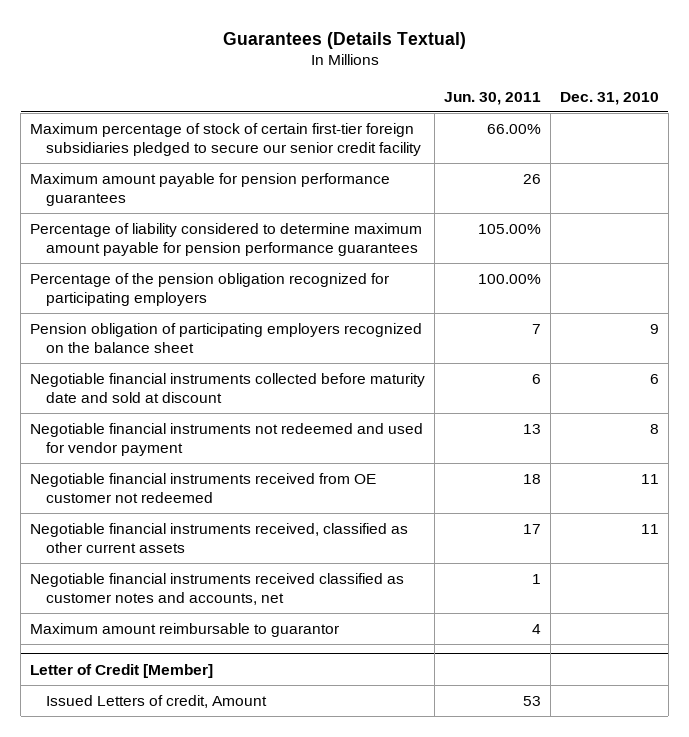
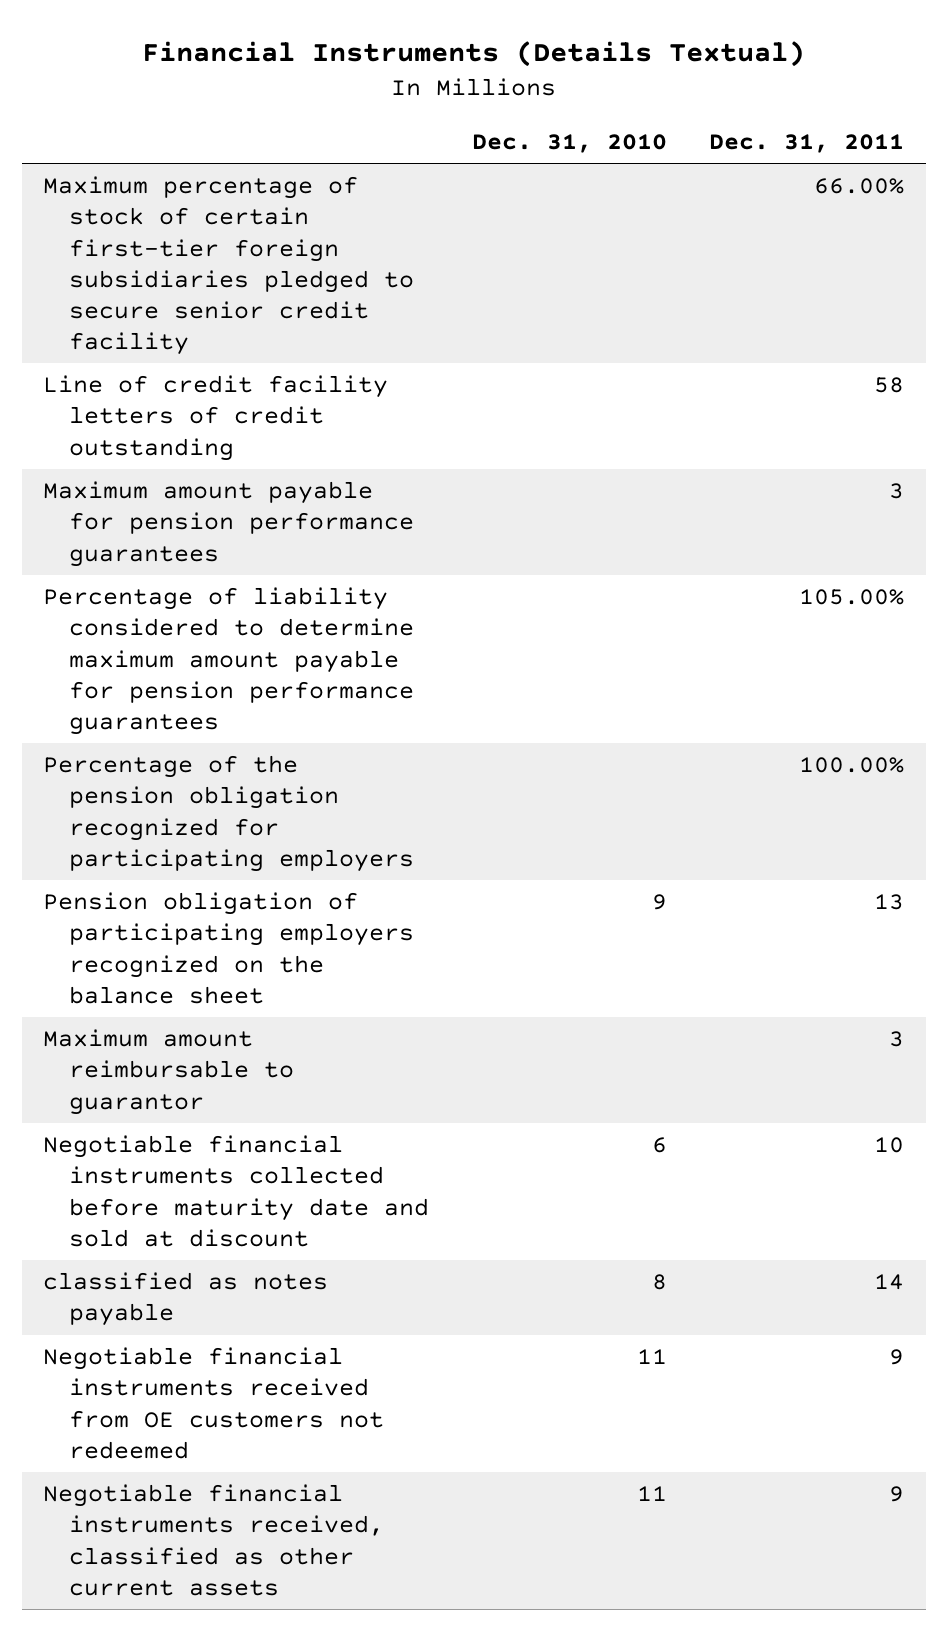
[222,31,466,49] Guarantees (Details Textual) -> [141,40,805,67] Financial Instruments (Details Textual)
[444,91,542,105] Jun. 30, 2011 -> none
none -> [709,133,905,153] Dec. 31, 2011
[30,122,421,157] Maximum percentage of stock of certain first-tier foreign subsidiaries pledged to secure our senior credit facility -> [43,176,415,356] Maximum percentage of stock of certain first-tier foreign subsidiaries pledged to secure senior credit facility
none -> [43,375,389,461] Line of credit facility letters of credit outstanding
[30,622,340,637] Maximum amount reimbursable to guarantor -> [43,1029,295,1115] Maximum amount reimbursable to guarantor
[30,422,424,457] Negotiable financial instruments not redeemed and used for vendor payment -> [43,1272,329,1327] classified as notes payable
[30,472,377,504] Negotiable financial instruments received from OE customer not redeemed -> [43,1347,385,1459] Negotiable financial instruments received from OE customers not redeemed
[30,572,405,606] Negotiable financial instruments received classified as customer notes and accounts, net -> none
[30,663,214,678] Letter of Credit [Member] -> none
[45,694,267,708] Issued Letters of credit, Amount -> none

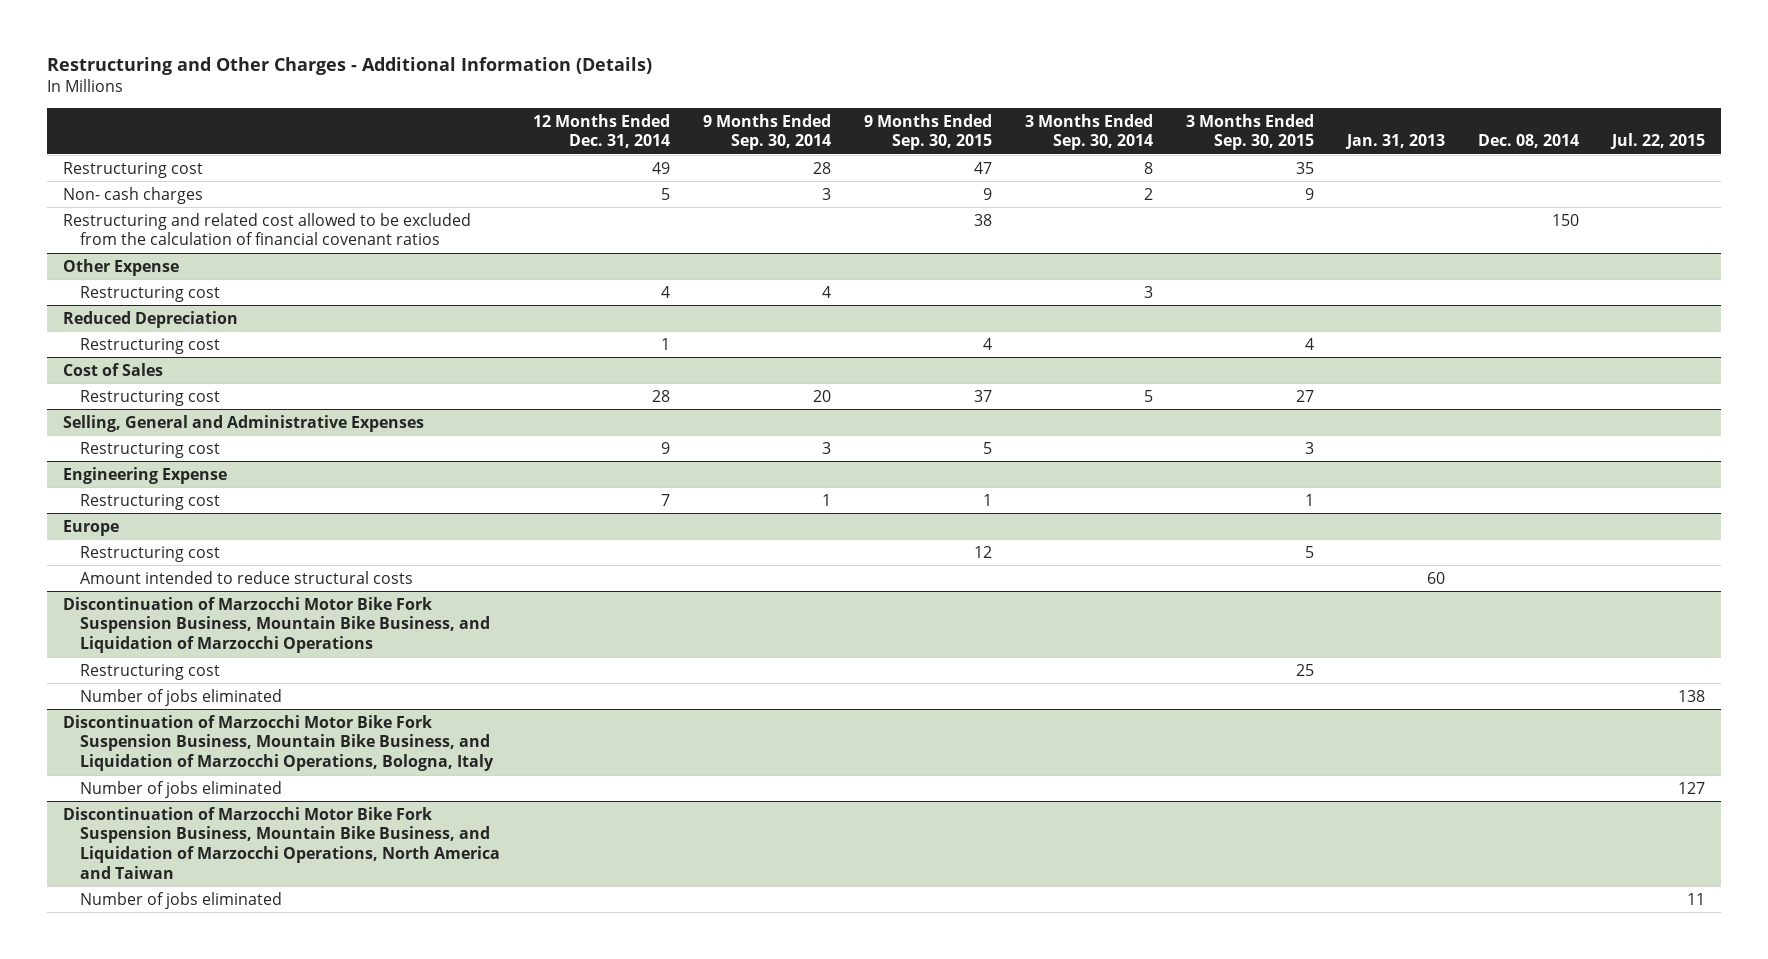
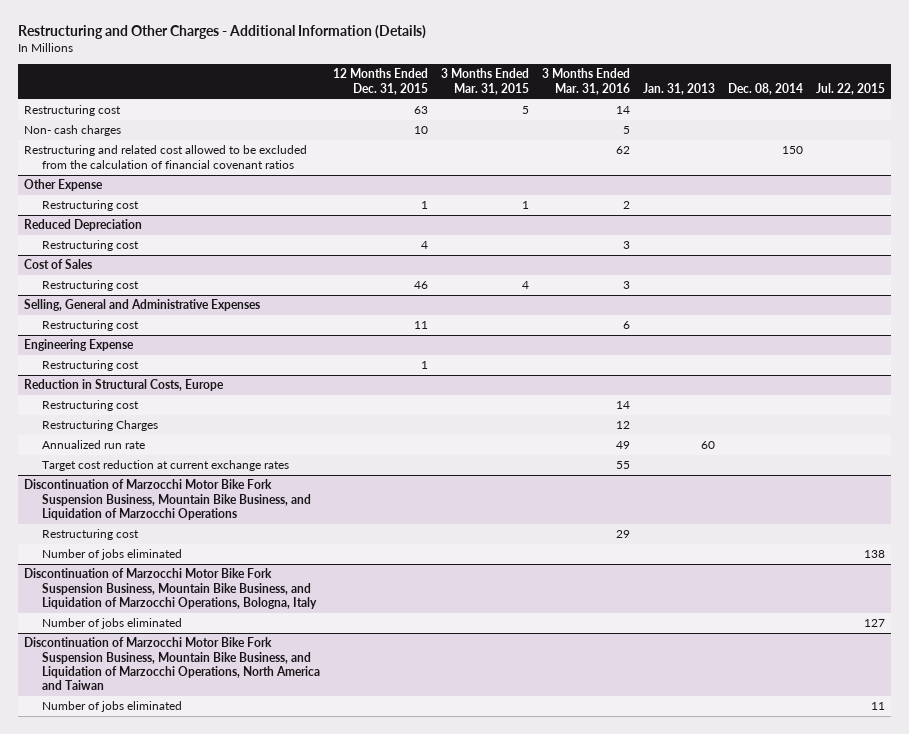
[533,113,671,149] 12 Months Ended Dec. 31, 2014 -> none
[703,113,832,151] 9 Months Ended Sep. 30, 2014 -> none
[864,113,993,151] 9 Months Ended Sep. 30, 2015 -> none
[1025,113,1154,151] 3 Months Ended Sep. 30, 2014 -> none
[1186,113,1315,151] 3 Months Ended Sep. 30, 2015 -> none
none -> [333,68,429,95] 12 Months Ended Dec. 31, 2015
none -> [440,68,529,95] 3 Months Ended Mar. 31, 2015
none -> [541,68,630,95] 3 Months Ended Mar. 31, 2016
[63,519,120,536] Europe -> [24,379,225,392] Reduction in Structural Costs, Europe
[80,570,414,584] Amount intended to reduce structural costs -> none
none -> [42,420,159,432] Restructuring Charges
none -> [42,440,146,450] Annualized run rate
none -> [42,460,290,472] Target cost reduction at current exchange rates

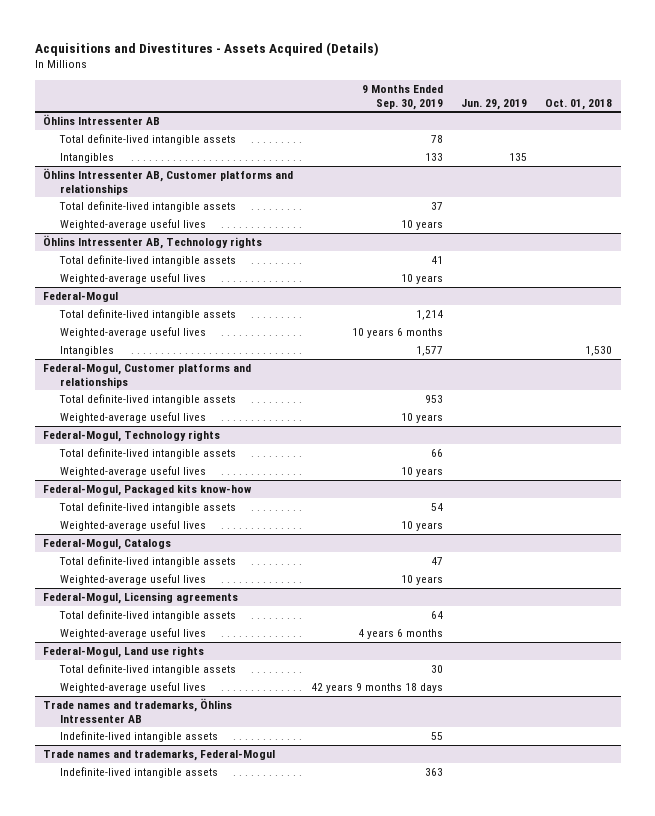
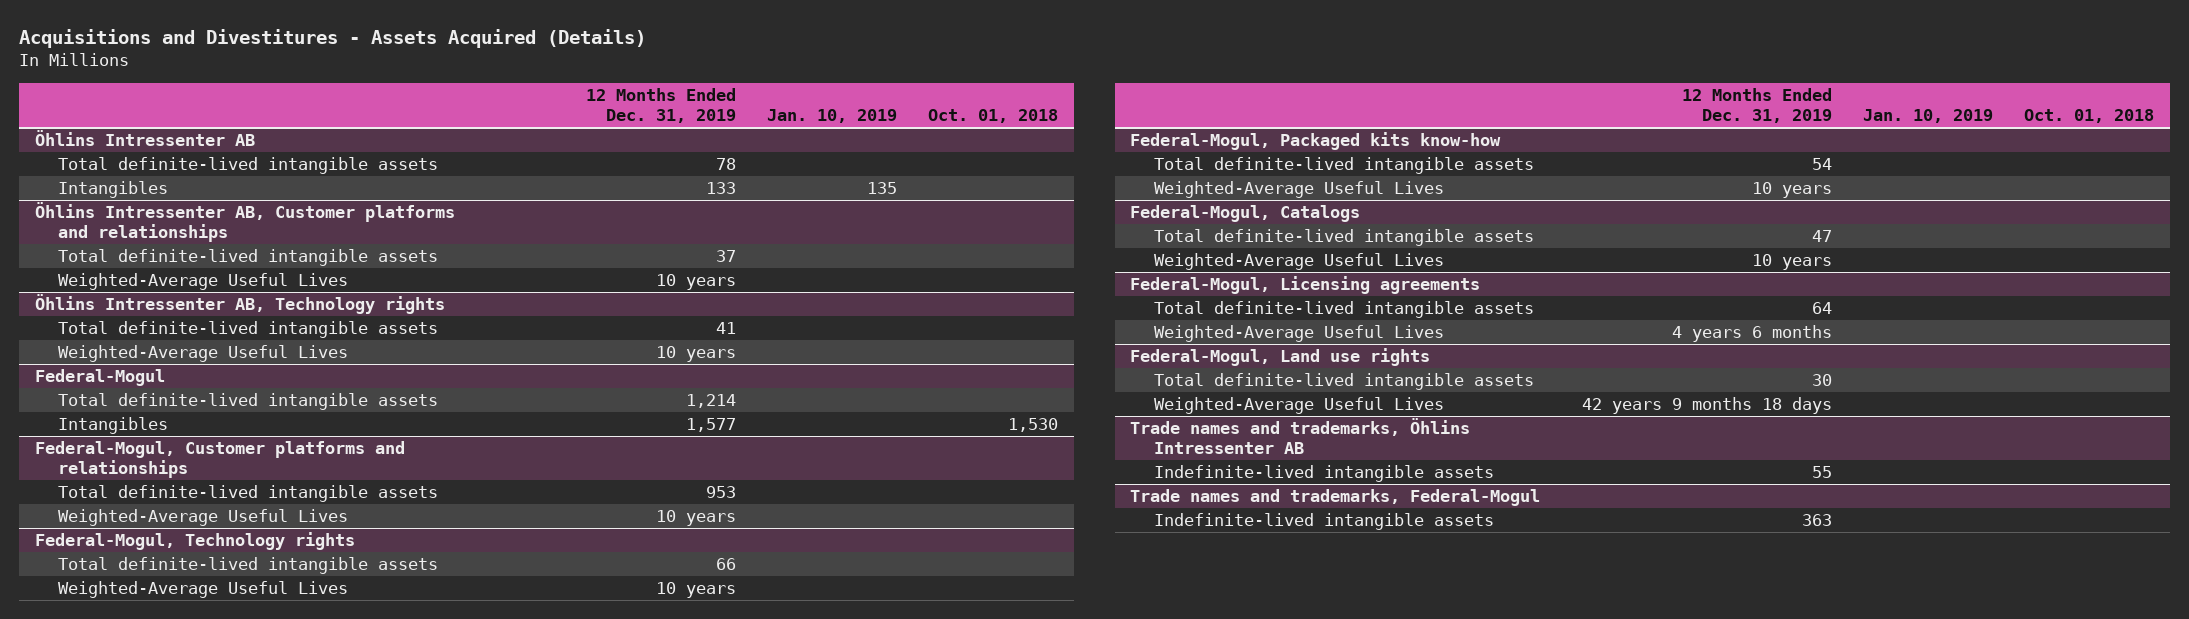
[362,84,444,110] 9 Months Ended Sep. 30, 2019 -> none
[461,98,528,110] Jun. 29, 2019 -> none
none -> [585,87,736,124] 12 Months Ended Dec. 31, 2019
none -> [767,109,898,124] Jan. 10, 2019
[60,218,207,230] Weighted-average useful lives -> [58,273,349,291] Weighted-Average Useful Lives
[60,272,207,284] Weighted-average useful lives -> [58,345,349,363] Weighted-Average Useful Lives
[60,326,207,338] Weighted-average useful lives -> none
[60,411,207,423] Weighted-average useful lives -> [58,509,349,527] Weighted-Average Useful Lives
[60,465,207,477] Weighted-average useful lives -> [58,581,349,599] Weighted-Average Useful Lives
[60,519,207,531] Weighted-average useful lives -> [1153,181,1444,199] Weighted-Average Useful Lives
[60,573,207,585] Weighted-average useful lives -> [1153,253,1444,271] Weighted-Average Useful Lives
[60,627,207,639] Weighted-average useful lives -> [1153,325,1444,343] Weighted-Average Useful Lives
[60,681,207,693] Weighted-average useful lives -> [1153,397,1444,415] Weighted-Average Useful Lives

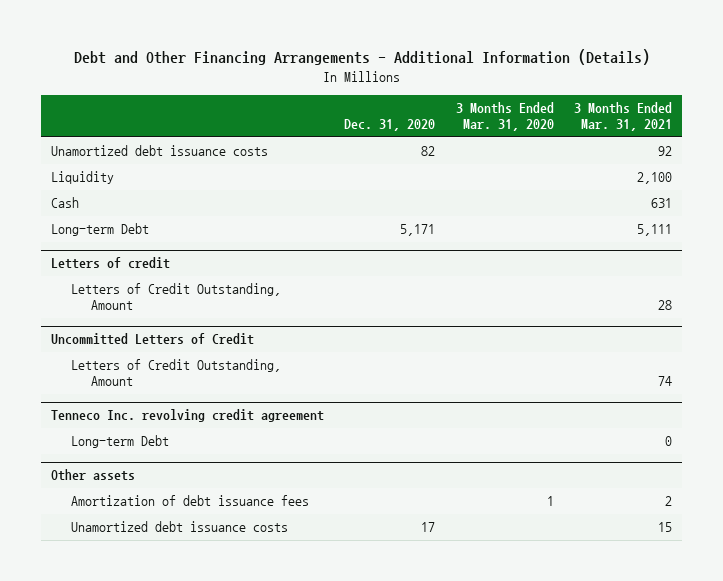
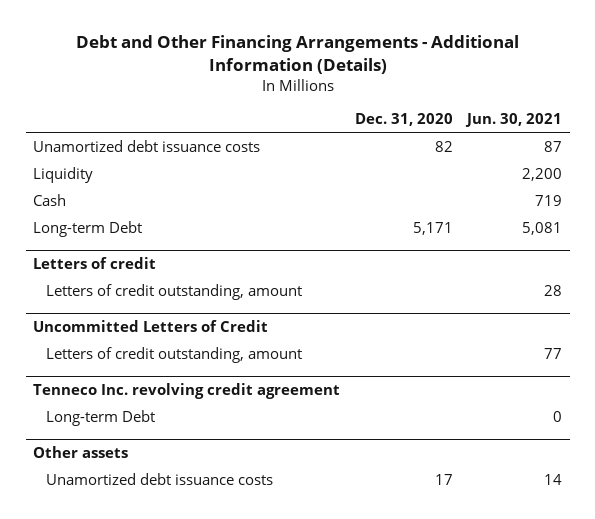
[455,102,554,132] 3 Months Ended Mar. 31, 2020 -> none
[573,102,672,132] 3 Months Ended Mar. 31, 2021 -> none
none -> [465,113,563,128] Jun. 30, 2021
[70,283,281,311] Letters of Credit Outstanding, Amount -> [45,283,302,300] Letters of credit outstanding, amount
[70,359,281,387] Letters of Credit Outstanding, Amount -> [45,346,302,363] Letters of credit outstanding, amount
[70,495,309,507] Amortization of debt issuance fees -> none

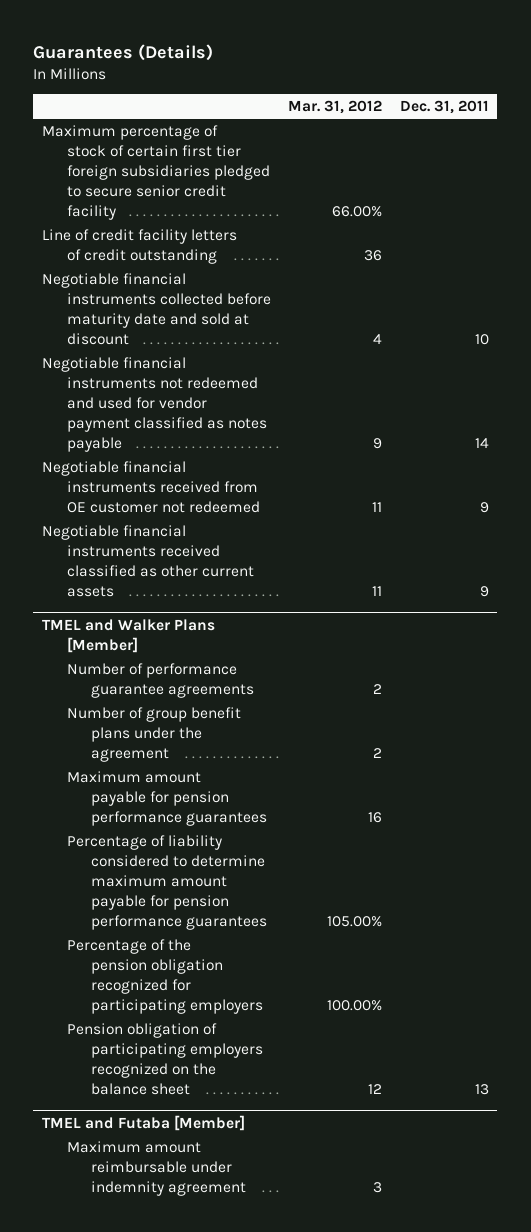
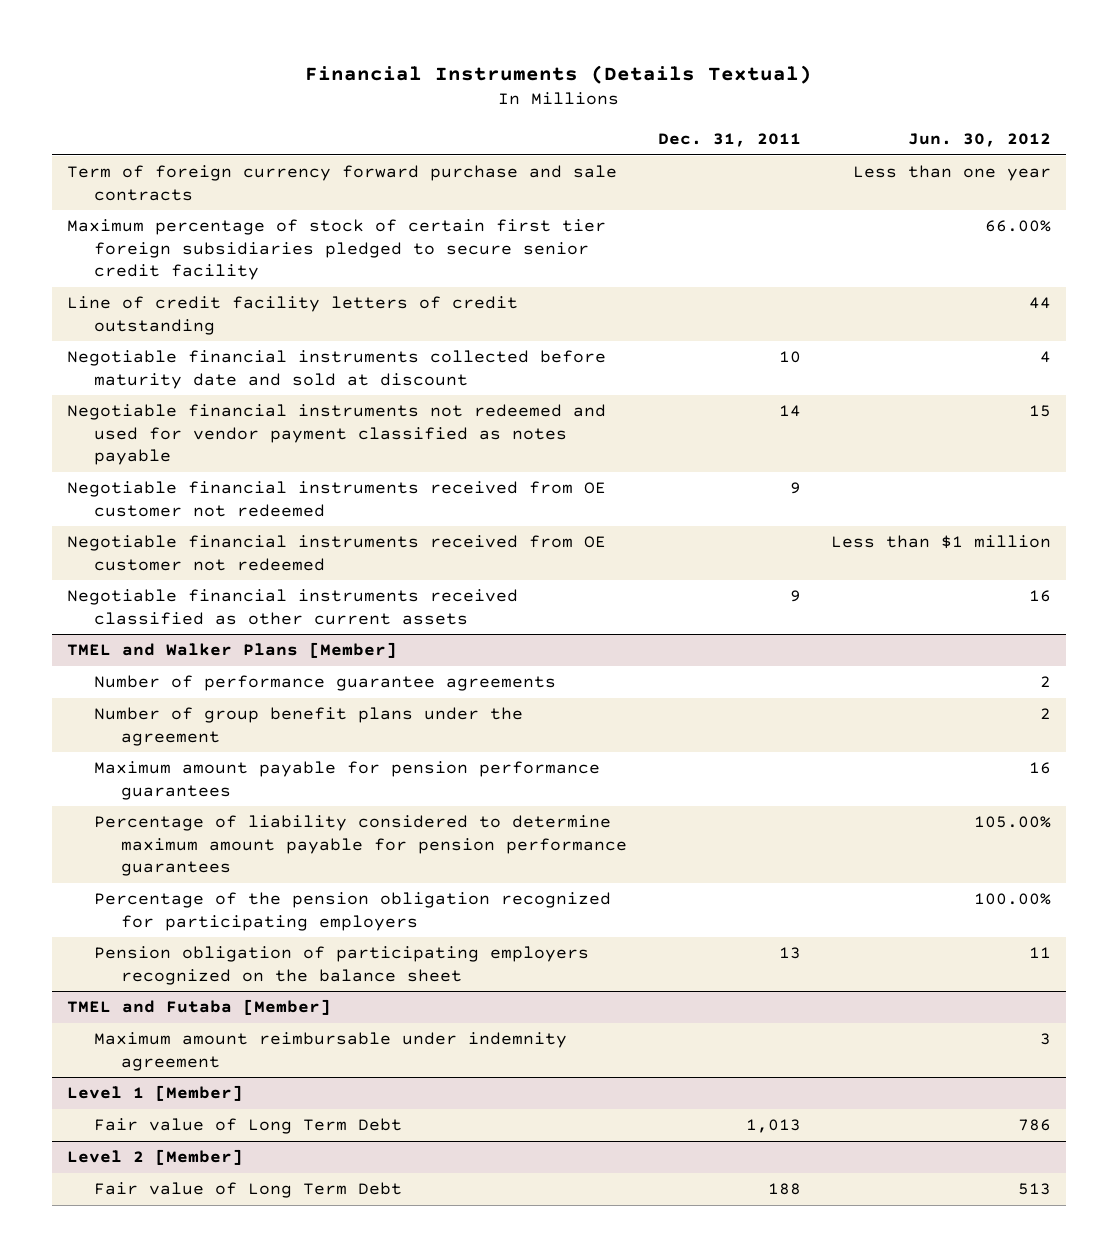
[33,43,214,61] Guarantees (Details) -> [305,65,813,85] Financial Instruments (Details Textual)
[288,100,383,115] Mar. 31, 2012 -> none
none -> [908,132,1052,147] Jun. 30, 2012
none -> [67,165,618,201] Term of foreign currency forward purchase and sale contracts
none -> [67,535,607,571] Negotiable financial instruments received from OE customer not redeemed
none -> [67,1085,244,1102] Level 1 [Member]
none -> [94,1118,403,1135] Fair value of Long Term Debt
none -> [67,1149,244,1166] Level 2 [Member]
none -> [94,1182,403,1199] Fair value of Long Term Debt

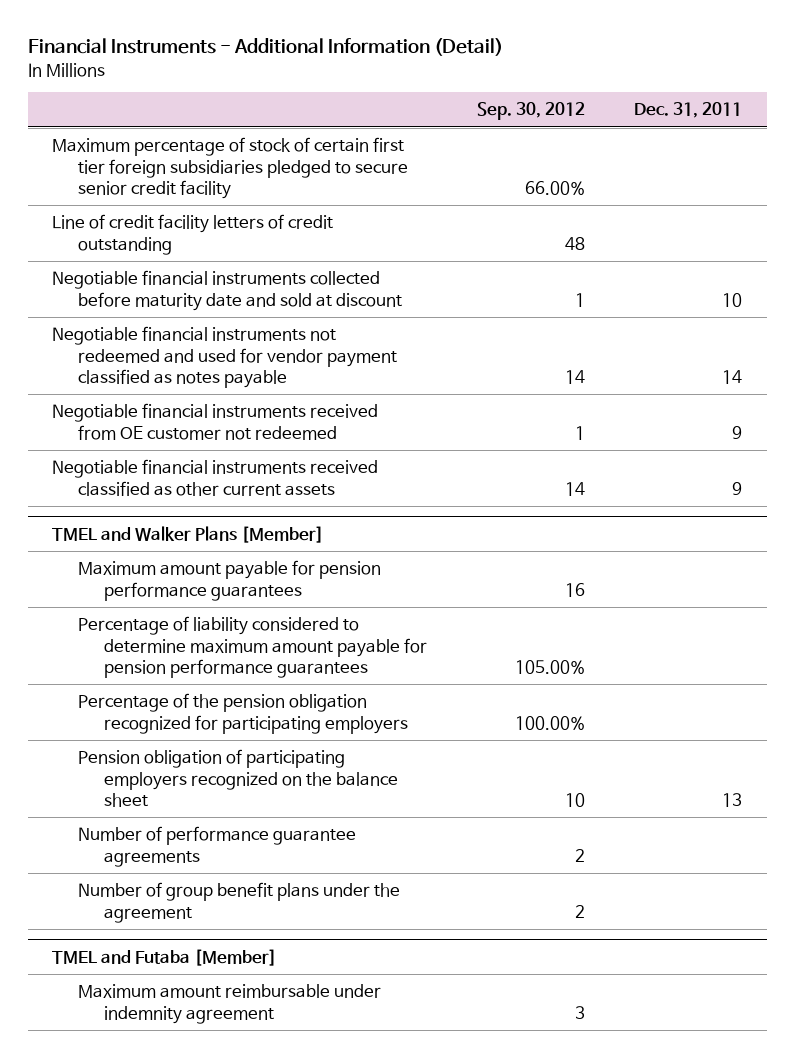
[305,65,813,85] Financial Instruments (Details Textual) -> [27,38,503,57] Financial Instruments - Additional Information (Detail)
[908,132,1052,147] Jun. 30, 2012 -> none
none -> [476,102,585,121] Sep. 30, 2012
[67,165,618,201] Term of foreign currency forward purchase and sale contracts -> none
[67,535,607,571] Negotiable financial instruments received from OE customer not redeemed -> none
[94,675,557,692] Number of performance guarantee agreements -> [78,826,357,867] Number of performance guarantee agreements
[94,707,524,746] Number of group benefit plans under the agreement -> [78,882,401,923] Number of group benefit plans under the agreement
[67,1085,244,1102] Level 1 [Member] -> none
[94,1118,403,1135] Fair value of Long Term Debt -> none
[67,1149,244,1166] Level 2 [Member] -> none
[94,1182,403,1199] Fair value of Long Term Debt -> none

